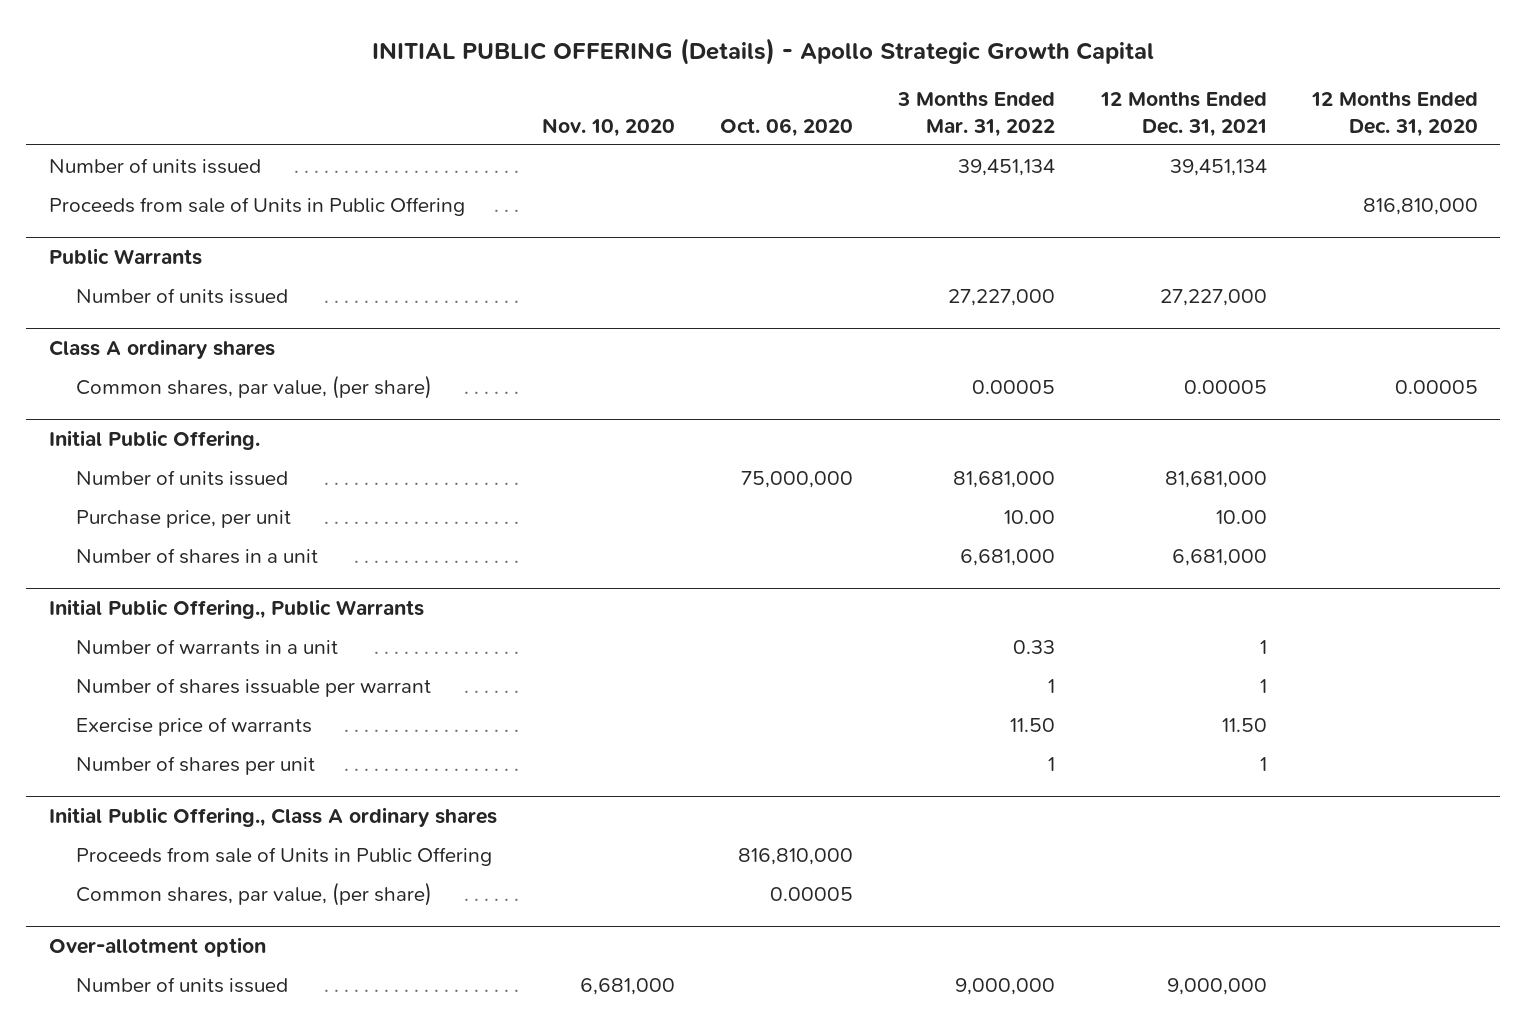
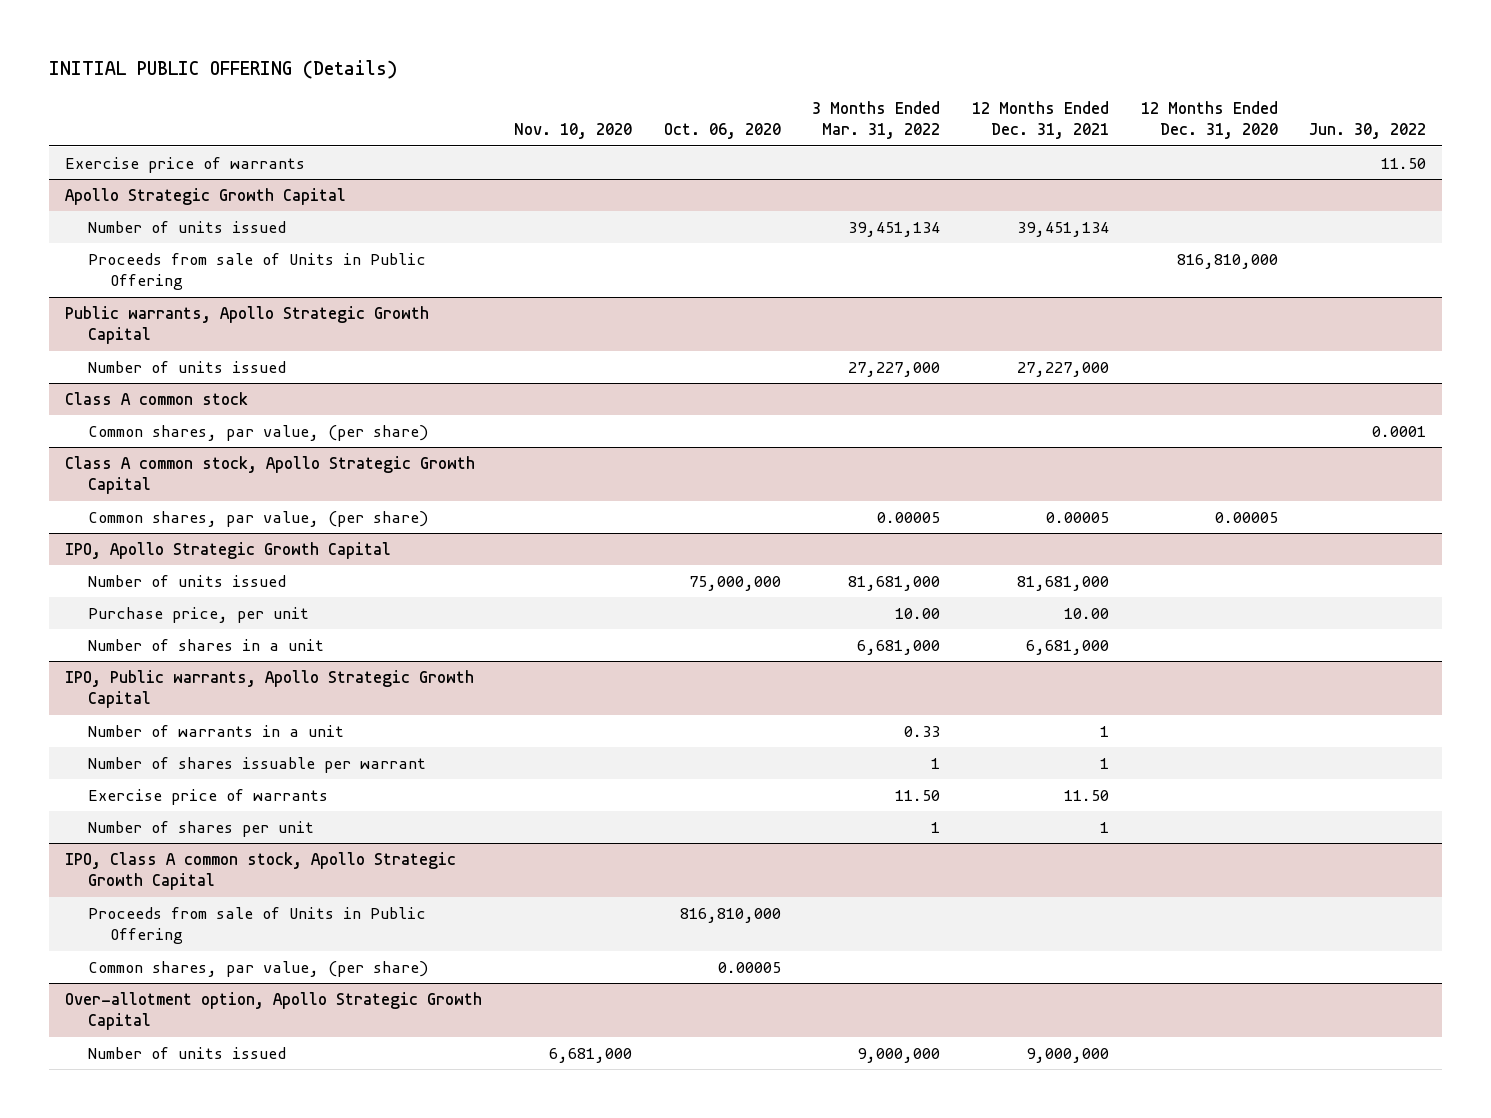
[372,37,1155,65] INITIAL PUBLIC OFFERING (Details) - Apollo Strategic Growth Capital -> [49,60,398,80] INITIAL PUBLIC OFFERING (Details)
none -> [1309,123,1427,140] Jun. 30, 2022
none -> [65,156,306,173] Exercise price of warrants
none -> [65,187,347,205] Apollo Strategic Growth Capital
[48,247,202,265] Public Warrants -> none
none -> [65,305,430,345] Public warrants, Apollo Strategic Growth Capital
[48,338,275,359] Class A ordinary shares -> [65,391,249,405] Class A common stock
none -> [87,424,428,441] Common shares, par value, (per share)
none -> [65,455,476,495] Class A common stock, Apollo Strategic Growth Capital
[48,429,260,450] Initial Public Offering. -> none
none -> [65,541,392,559] IPO, Apollo Strategic Growth Capital
[48,598,424,619] Initial Public Offering., Public Warrants -> none
none -> [65,669,475,709] IPO, Public warrants, Apollo Strategic Growth Capital
[48,806,497,827] Initial Public Offering., Class A ordinary shares -> none
none -> [65,851,457,891] IPO, Class A common stock, Apollo Strategic Growth Capital
[48,936,266,957] Over-allotment option -> none
none -> [65,991,483,1031] Over-allotment option, Apollo Strategic Growth Capital

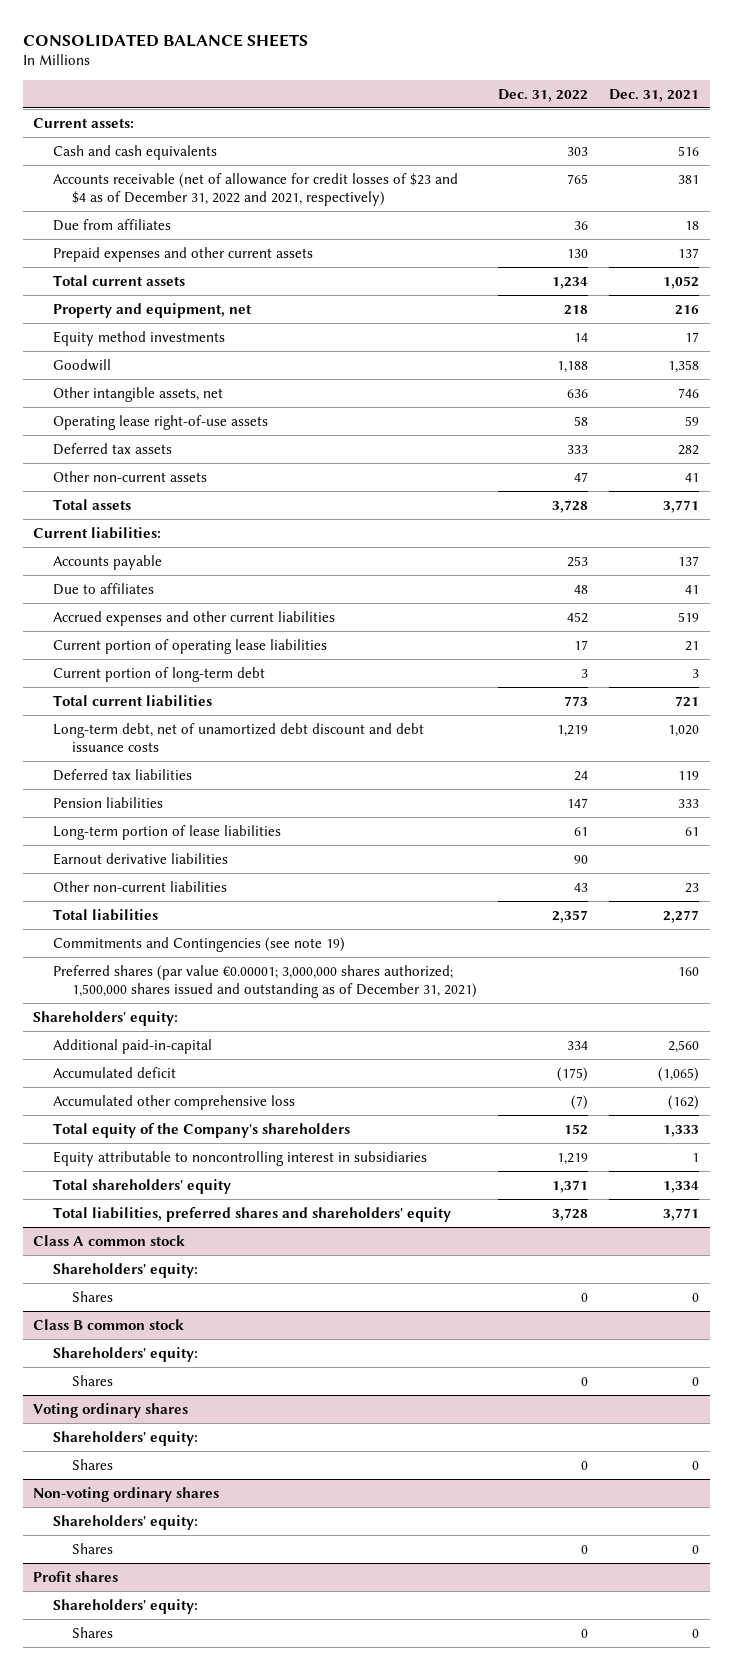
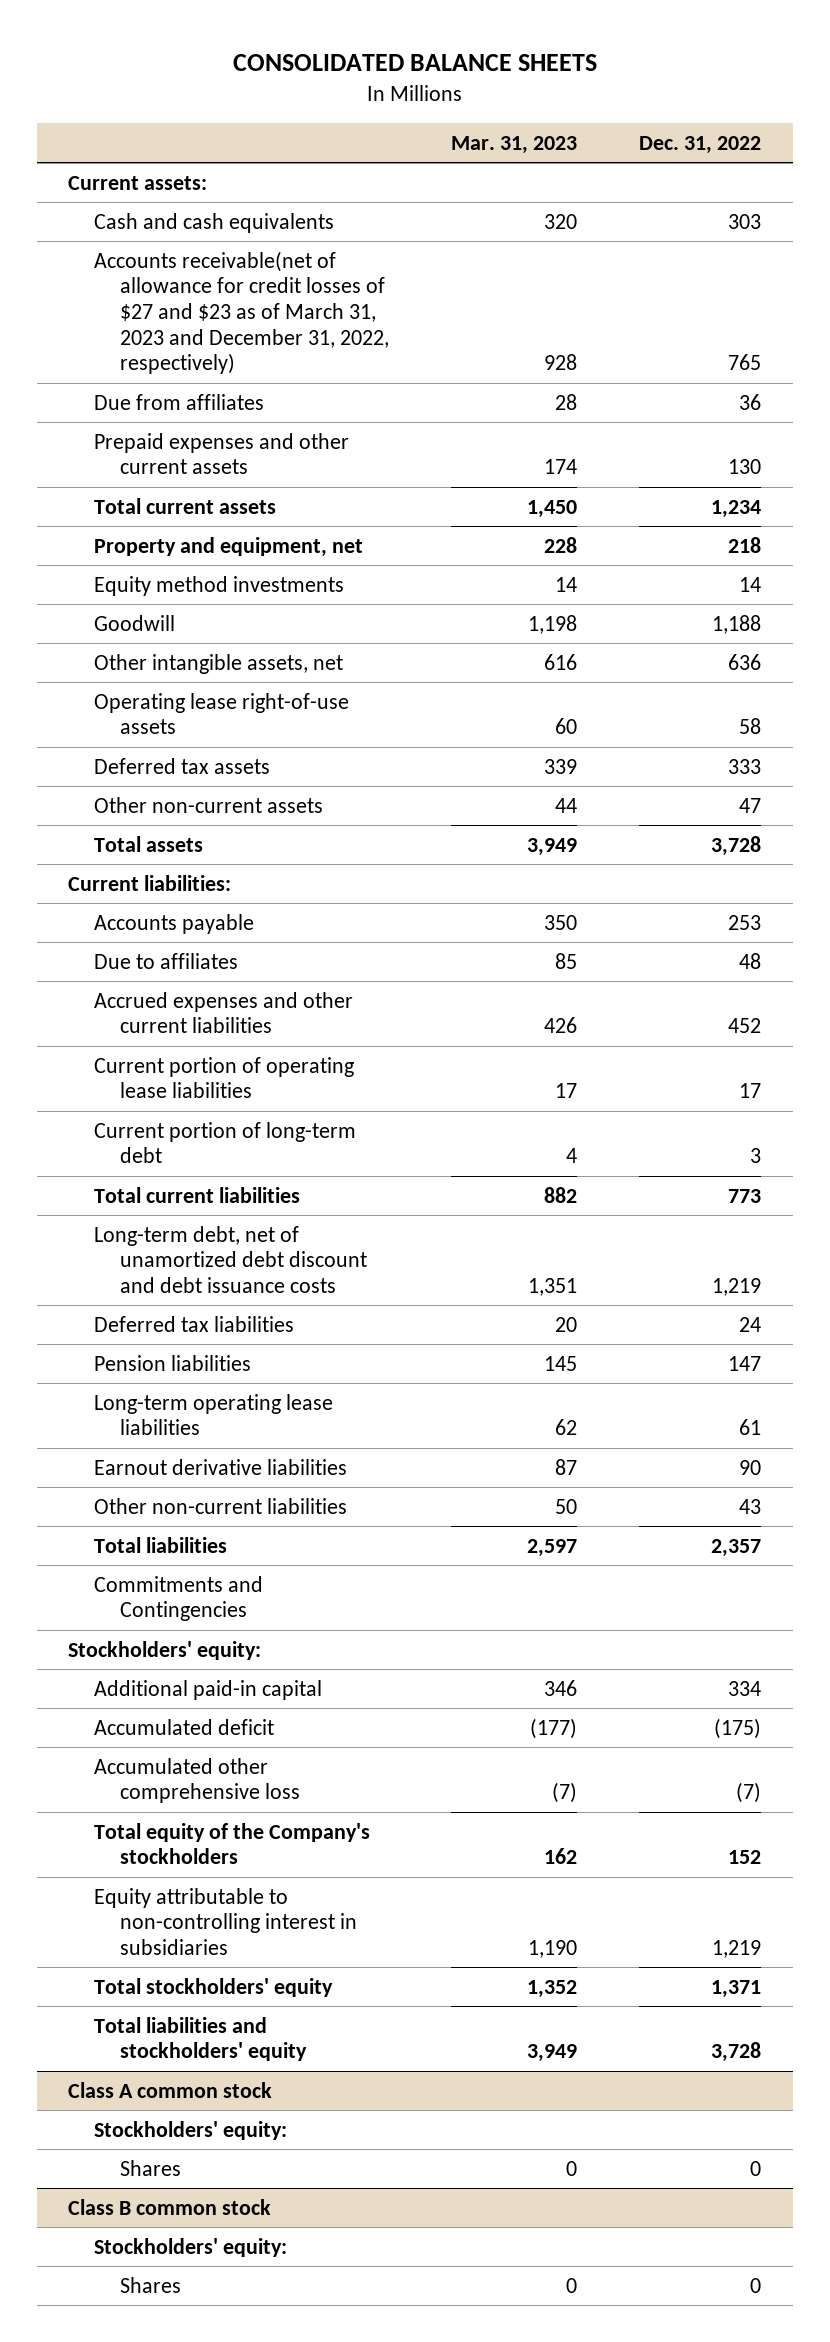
[609,88,700,102] Dec. 31, 2021 -> none
none -> [451,135,578,154] Mar. 31, 2023
[52,172,458,207] Accounts receivable (net of allowance for credit losses of $23 and $4 as of December 31, 2022 and 2021, respectively) -> [93,250,389,375] Accounts receivable(net of allowance for credit losses of $27 and $23 as of March 31, 2023 and December 31, 2022, respectively)
[52,824,281,840] Long-term portion of lease liabilities -> [93,1393,333,1436] Long-term operating lease liabilities
[52,964,478,999] Preferred shares (par value €0.00001; 3,000,000 shares authorized; 1,500,000 shares issued and outstanding as of December 31, 2021) -> none
[52,936,345,952] Commitments and Contingencies (see note 19) -> [93,1575,263,1622] Commitments and Contingencies
[33,1010,179,1026] Shareholders' equity: -> [68,1640,262,1660] Stockholders' equity:
[52,1038,212,1054] Additional paid-in-capital -> [93,1679,322,1700] Additional paid-in capital
[52,1122,350,1138] Total equity of the Company's shareholders -> [93,1822,370,1865] Total equity of the Company's stockholders
[52,1150,427,1166] Equity attributable to noncontrolling interest in subsidiaries -> [93,1887,357,1955] Equity attributable to non-controlling interest in subsidiaries
[52,1178,231,1194] Total shareholders' equity -> [93,1977,333,1997] Total stockholders' equity
[52,1206,451,1222] Total liabilities, preferred shares and shareholders' equity -> [93,2016,307,2062] Total liabilities and stockholders' equity
[52,1262,198,1278] Shareholders' equity: -> [93,2120,287,2140] Stockholders' equity:
[72,1374,114,1386] Shares -> none
[33,1402,189,1418] Voting ordinary shares -> none
[52,1430,198,1446] Shareholders' equity: -> none
[72,1458,114,1470] Shares -> none
[33,1486,220,1502] Non-voting ordinary shares -> none
[52,1514,198,1530] Shareholders' equity: -> none
[72,1542,114,1554] Shares -> none
[33,1570,119,1582] Profit shares -> none
[52,1598,198,1614] Shareholders' equity: -> none
[52,1346,198,1362] Shareholders' equity: -> [93,2237,287,2257] Stockholders' equity:

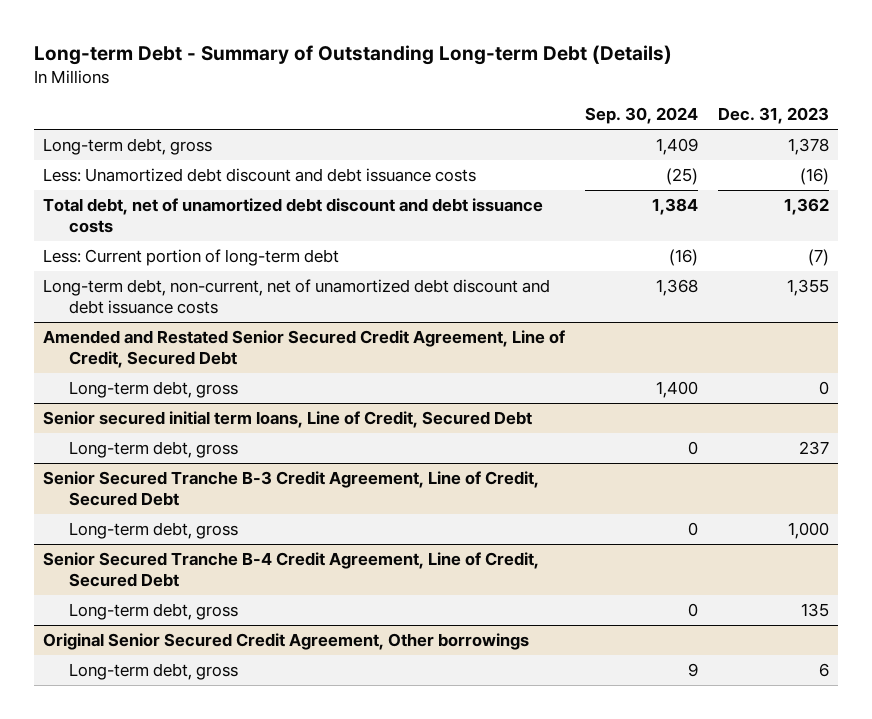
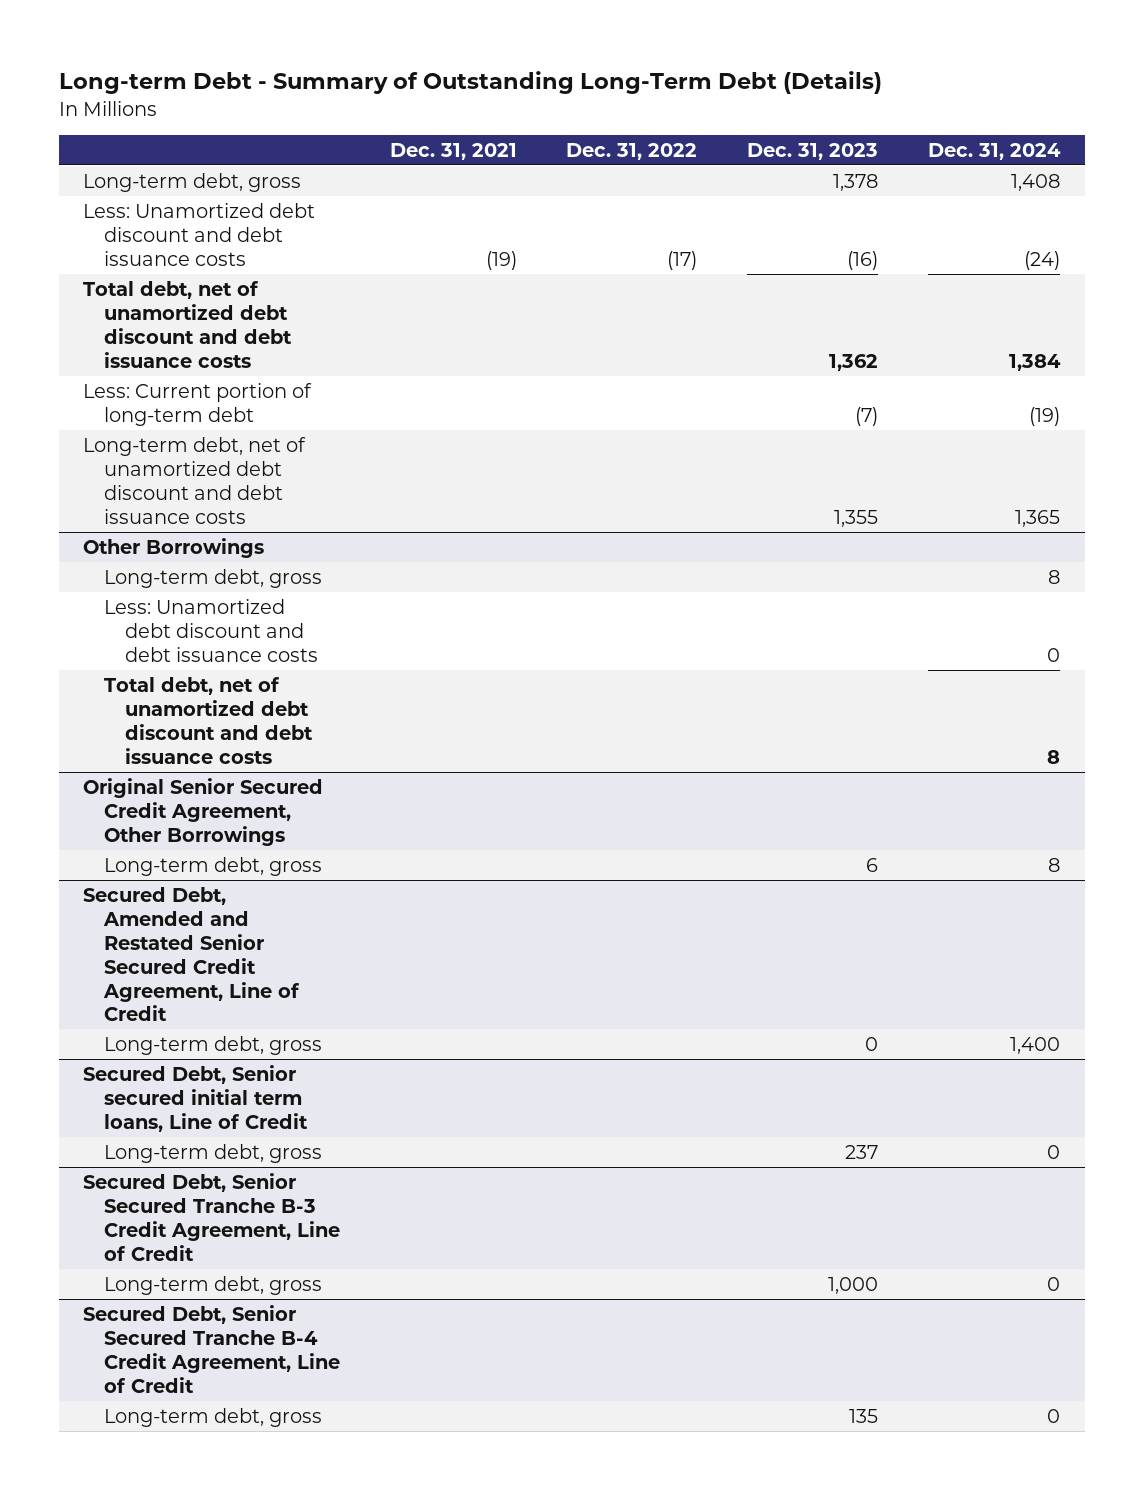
[33,44,672,65] Long-term Debt - Summary of Outstanding Long-term Debt (Details) -> [58,71,882,95] Long-term Debt - Summary of Outstanding Long-Term Debt (Details)
[585,107,699,125] Sep. 30, 2024 -> none
none -> [389,142,517,160] Dec. 31, 2021
none -> [566,142,698,160] Dec. 31, 2022
none -> [927,142,1061,160] Dec. 31, 2024
[43,278,551,315] Long-term debt, non-current, net of unamortized debt discount and debt issuance costs -> [83,436,307,524] Long-term debt, net of unamortized debt discount and debt issuance costs
none -> [83,537,265,558] Other Borrowings
none -> [104,568,323,588] Long-term debt, gross
none -> [104,598,319,662] Less: Unamortized debt discount and debt issuance costs
none -> [104,676,314,764] Total debt, net of unamortized debt discount and debt issuance costs
none -> [83,777,324,846] Original Senior Secured Credit Agreement, Other Borrowings
none -> [104,856,323,876] Long-term debt, gross
[43,329,566,369] Amended and Restated Senior Secured Credit Agreement, Line of Credit, Secured Debt -> [83,886,301,1022] Secured Debt, Amended and Restated Senior Secured Credit Agreement, Line of Credit
[43,410,533,428] Senior secured initial term loans, Line of Credit, Secured Debt -> [83,1064,309,1132] Secured Debt, Senior secured initial term loans, Line of Credit
[43,470,540,507] Senior Secured Tranche B-3 Credit Agreement, Line of Credit, Secured Debt -> [83,1172,341,1261] Secured Debt, Senior Secured Tranche B-3 Credit Agreement, Line of Credit
[43,551,540,588] Senior Secured Tranche B-4 Credit Agreement, Line of Credit, Secured Debt -> [83,1304,341,1393] Secured Debt, Senior Secured Tranche B-4 Credit Agreement, Line of Credit
[43,632,530,650] Original Senior Secured Credit Agreement, Other borrowings -> none
[68,662,238,680] Long-term debt, gross -> none

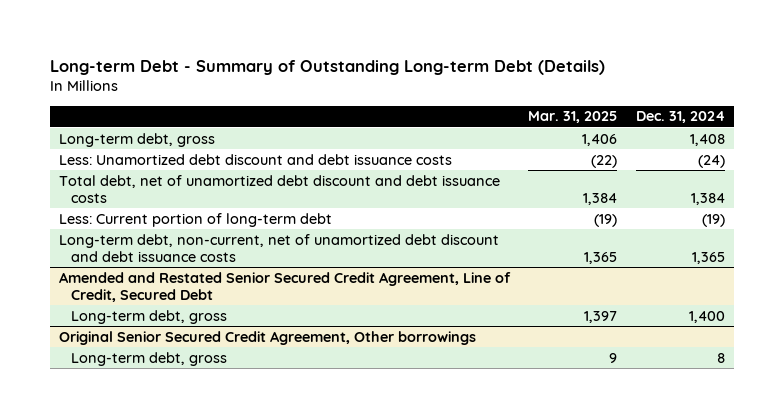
[58,71,882,95] Long-term Debt - Summary of Outstanding Long-Term Debt (Details) -> [49,59,605,75] Long-term Debt - Summary of Outstanding Long-term Debt (Details)
[389,142,517,160] Dec. 31, 2021 -> none
[566,142,698,160] Dec. 31, 2022 -> none
[747,142,879,160] Dec. 31, 2023 -> none
none -> [528,111,618,124] Mar. 31, 2025
[83,537,265,558] Other Borrowings -> none
[104,568,323,588] Long-term debt, gross -> none
[104,598,319,662] Less: Unamortized debt discount and debt issuance costs -> none
[104,676,314,764] Total debt, net of unamortized debt discount and debt issuance costs -> none
[83,777,324,846] Original Senior Secured Credit Agreement, Other Borrowings -> none
[104,856,323,876] Long-term debt, gross -> none
[83,436,307,524] Long-term debt, net of unamortized debt discount and debt issuance costs -> [58,233,499,262] Long-term debt, non-current, net of unamortized debt discount and debt issuance costs
[83,886,301,1022] Secured Debt, Amended and Restated Senior Secured Credit Agreement, Line of Credit -> [58,271,511,302] Amended and Restated Senior Secured Credit Agreement, Line of Credit, Secured Debt
[83,1064,309,1132] Secured Debt, Senior secured initial term loans, Line of Credit -> none
[83,1172,341,1261] Secured Debt, Senior Secured Tranche B-3 Credit Agreement, Line of Credit -> none
[104,1275,323,1295] Long-term debt, gross -> none
[83,1304,341,1393] Secured Debt, Senior Secured Tranche B-4 Credit Agreement, Line of Credit -> none
[104,1407,323,1427] Long-term debt, gross -> none
none -> [58,330,476,345] Original Senior Secured Credit Agreement, Other borrowings
[1046,1144,1060,1159] 0 -> [717,352,726,363] 8

